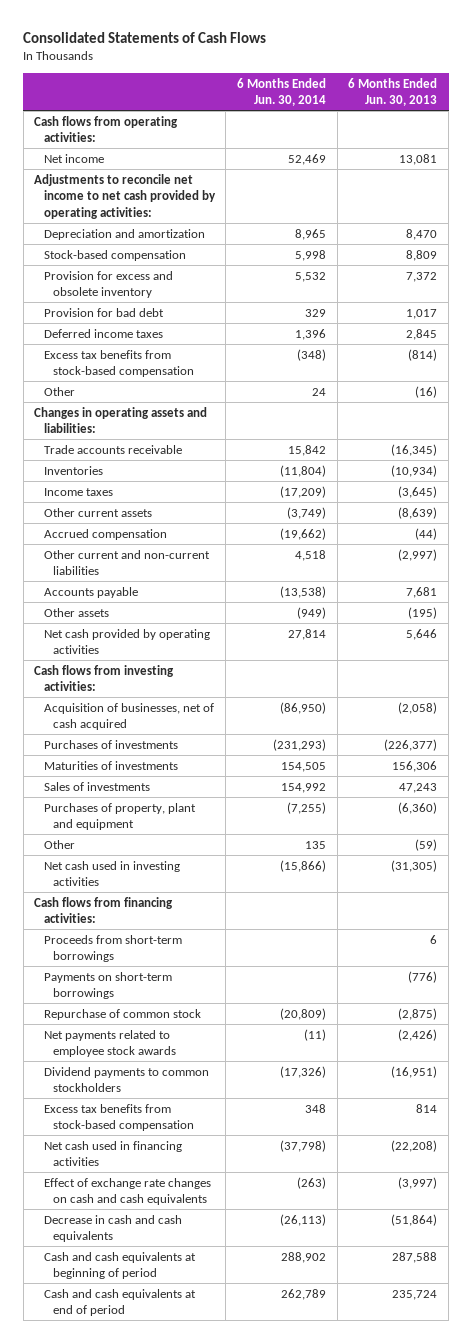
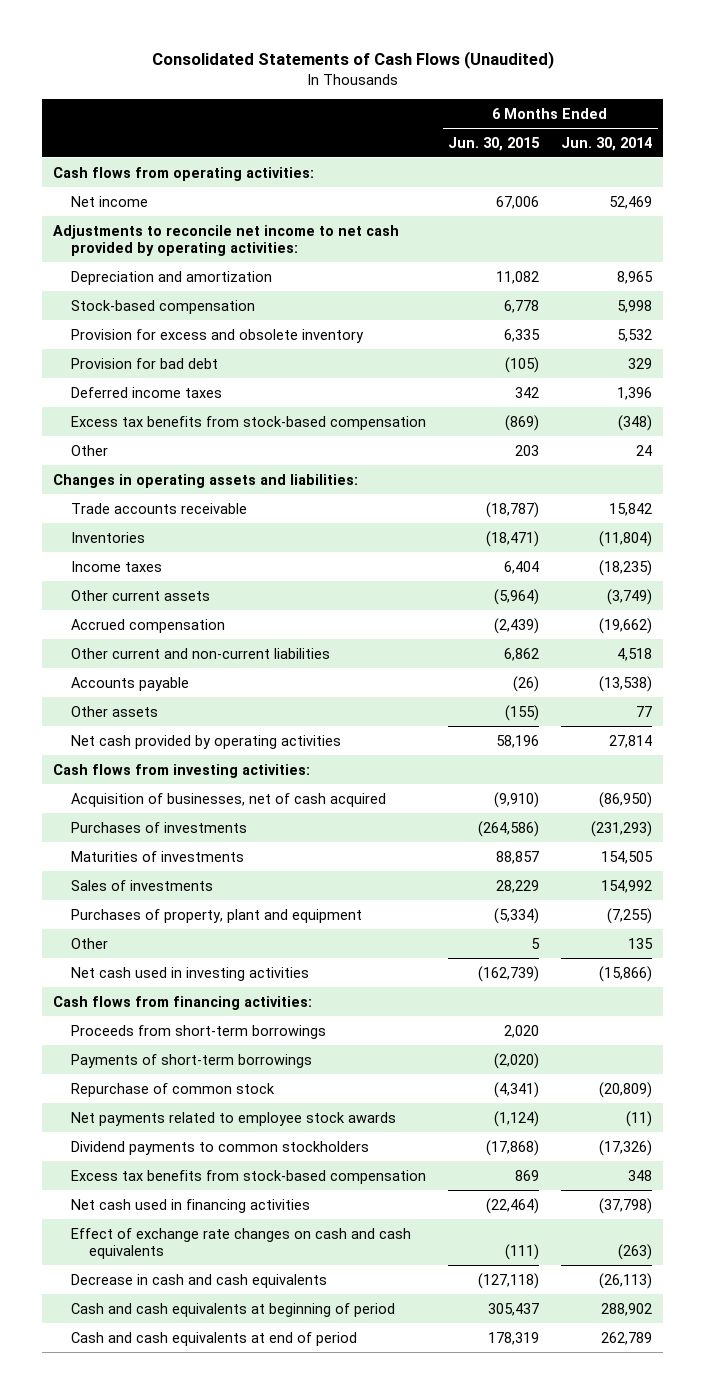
[23,31,267,43] Consolidated Statements of Cash Flows -> [151,51,554,70] Consolidated Statements of Cash Flows (Unaudited)
[348,77,438,107] 6 Months Ended Jun. 30, 2013 -> none
none -> [448,136,541,151] Jun. 30, 2015
[280,485,327,498] (17,209) -> [599,559,653,576] (18,235)
[297,606,327,619] (949) -> [636,705,653,717] 77
[43,971,172,1000] Payments on short-term borrowings -> [71,1053,313,1068] Payments of short-term borrowings

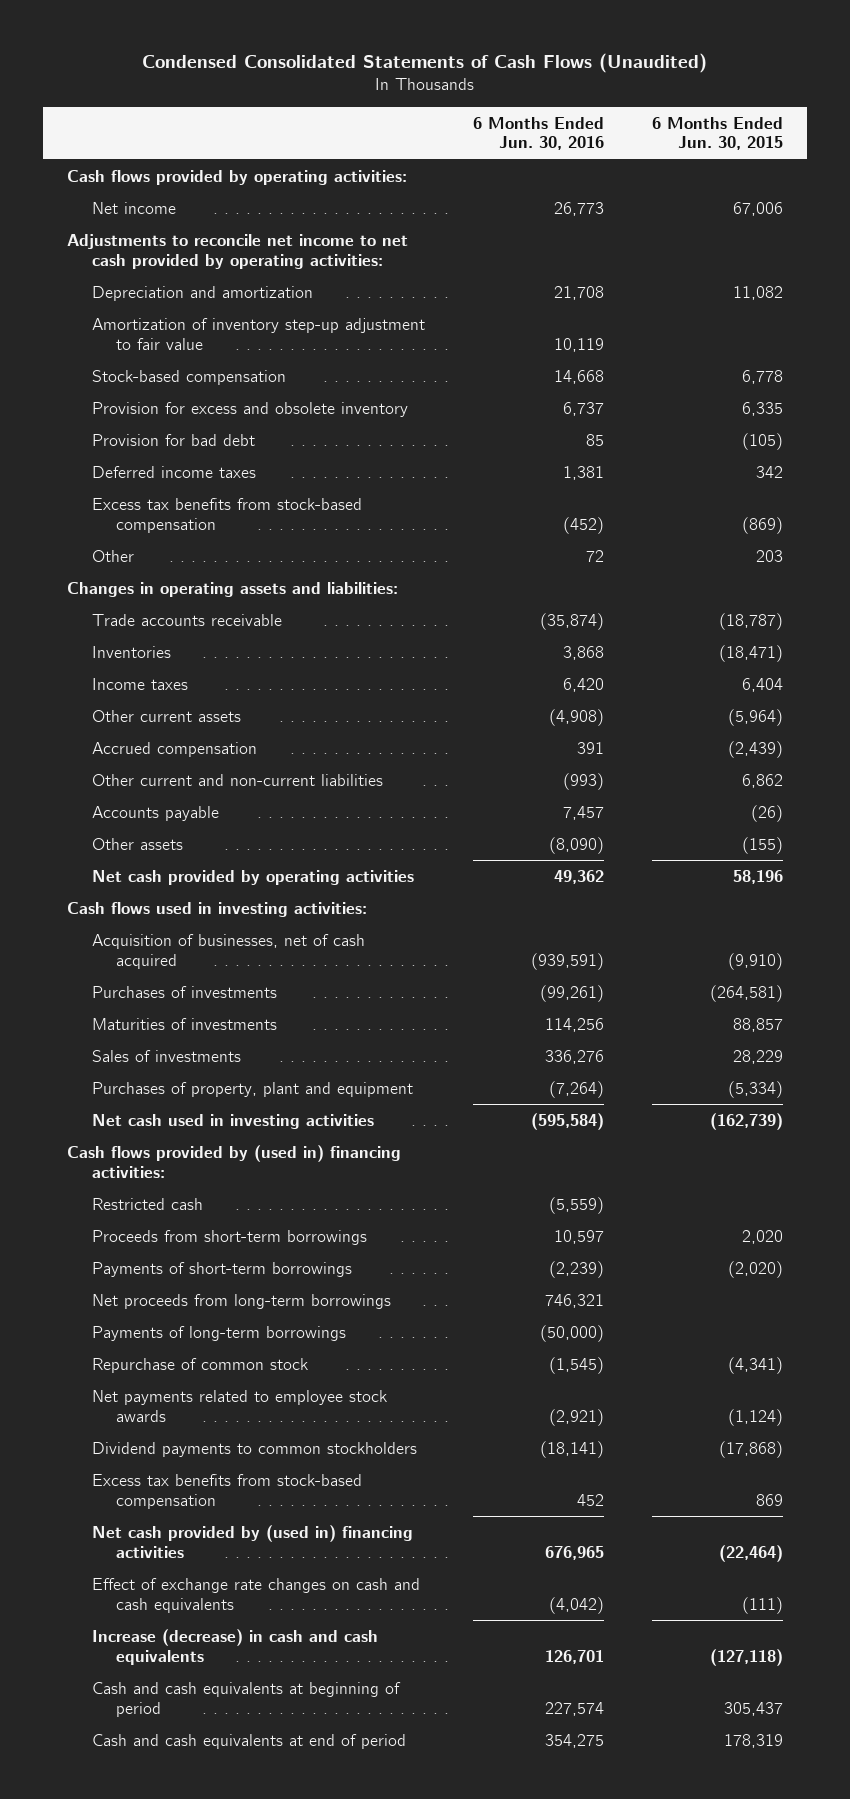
[151,51,554,70] Consolidated Statements of Cash Flows (Unaudited) -> [141,53,707,74] Condensed Consolidated Statements of Cash Flows (Unaudited)
[561,136,653,151] Jun. 30, 2014 -> none
none -> [472,116,604,151] 6 Months Ended Jun. 30, 2016
[53,166,315,181] Cash flows from operating activities: -> [66,169,407,185] Cash flows provided by operating activities:
none -> [91,317,425,350] Amortization of inventory step-up adjustment to fair value
[53,763,311,778] Cash flows from investing activities: -> [66,901,367,917] Cash flows used in investing activities:
[478,820,540,837] (264,586) -> [709,984,783,1002] (264,581)
[71,937,109,949] Other -> none
[53,995,313,1010] Cash flows from financing activities: -> [66,1144,401,1178] Cash flows provided by (used in) financing activities:
none -> [91,1197,203,1210] Restricted cash
none -> [91,1293,391,1309] Net proceeds from long-term borrowings
none -> [91,1325,346,1341] Payments of long-term borrowings
[71,1198,311,1213] Net cash used in financing activities -> [91,1524,413,1558] Net cash provided by (used in) financing activities
[71,1273,328,1288] Decrease in cash and cash equivalents -> [91,1628,378,1665] Increase (decrease) in cash and cash equivalents

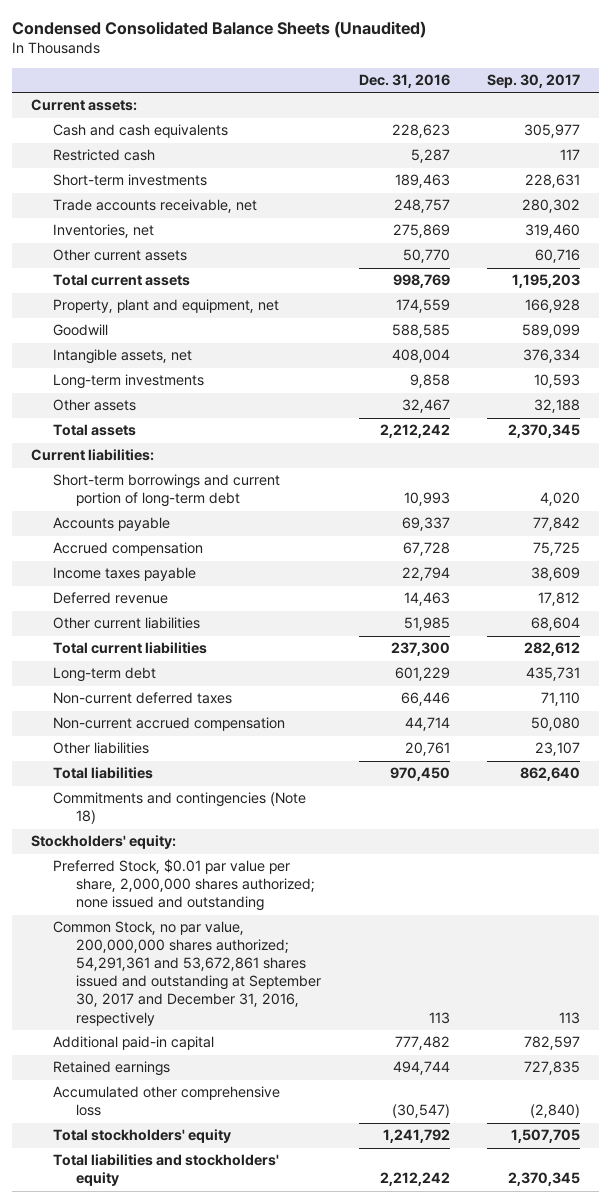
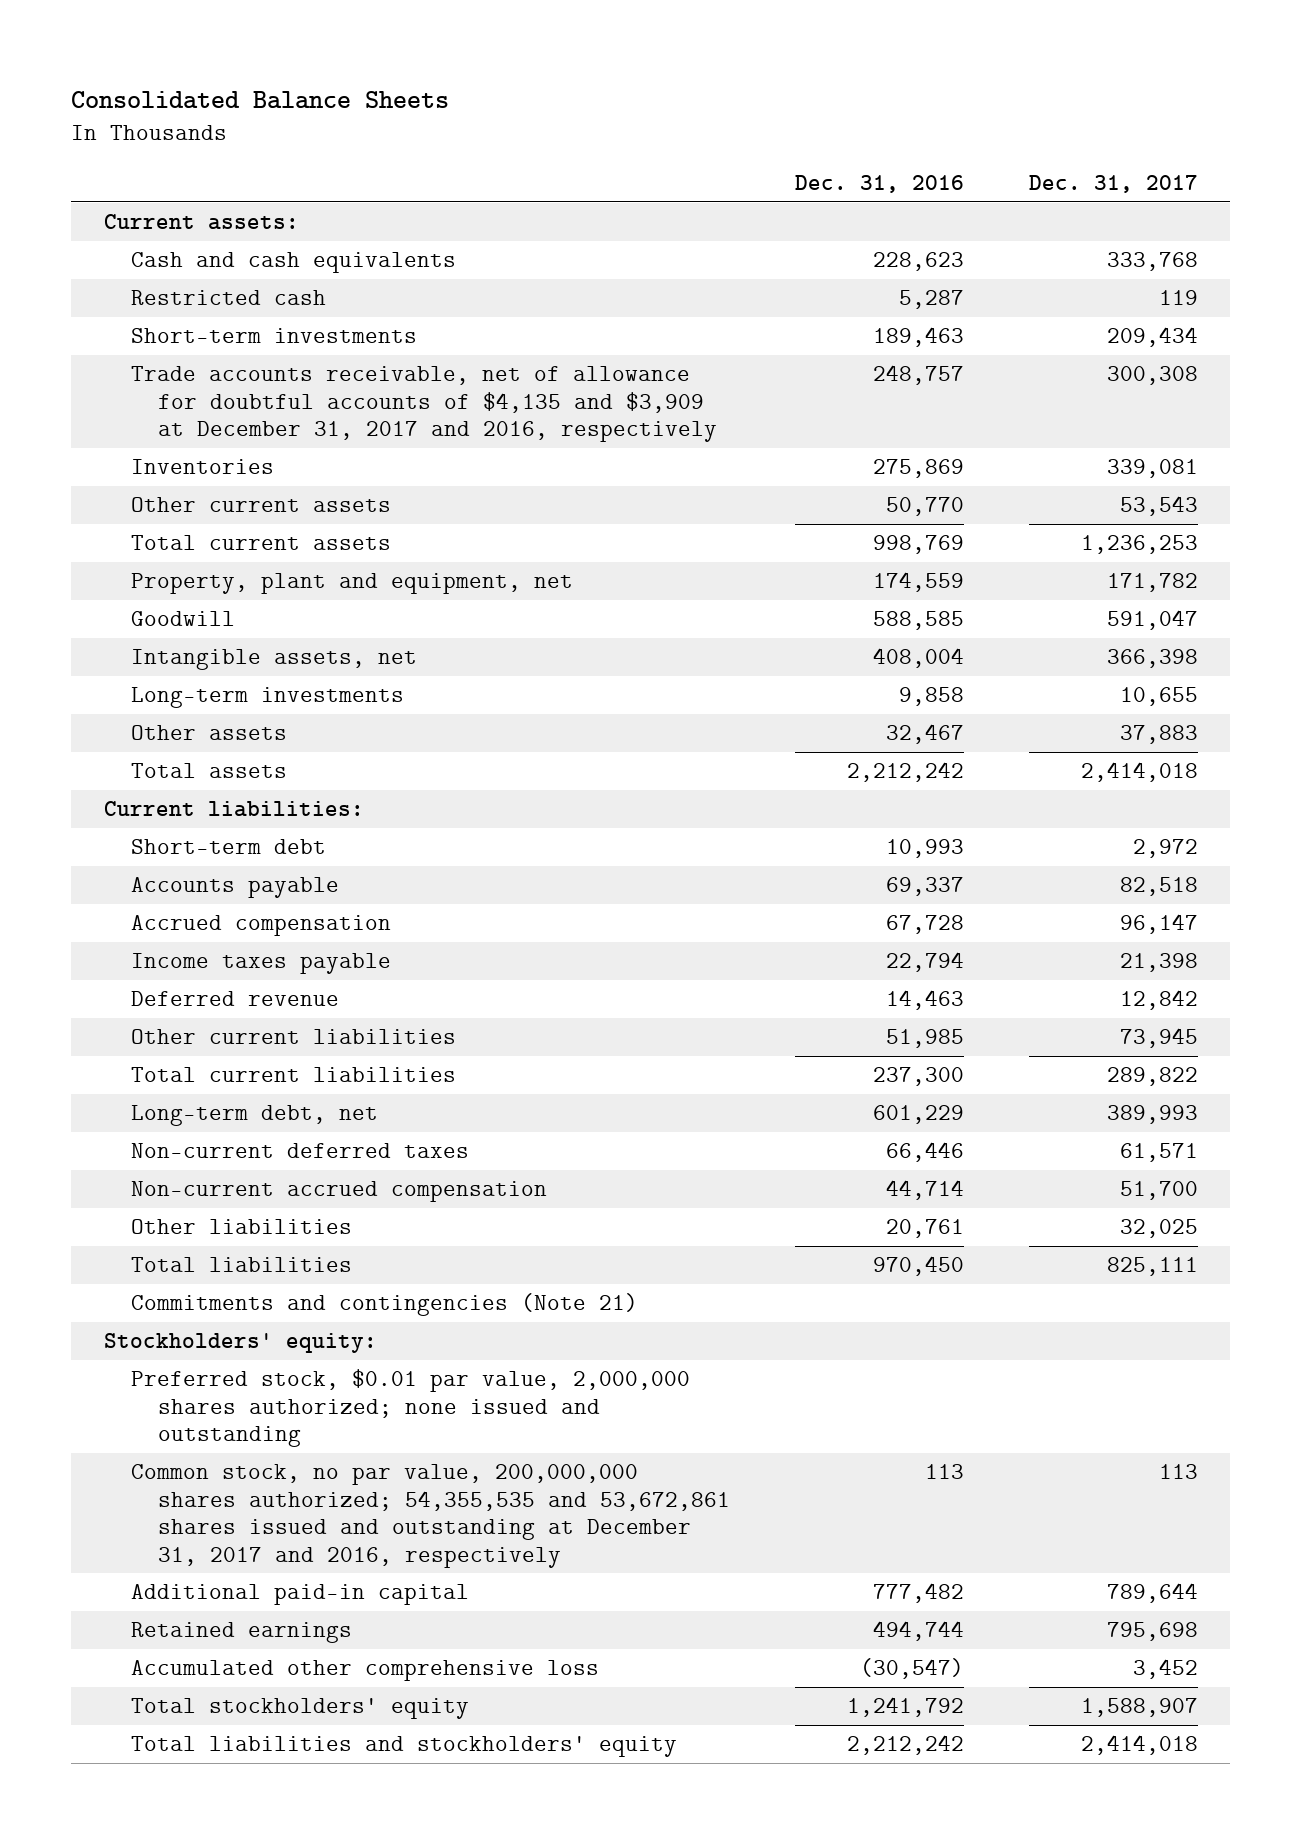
[11,20,426,38] Condensed Consolidated Balance Sheets (Unaudited) -> [71,91,450,110] Consolidated Balance Sheets
[487,73,581,88] Sep. 30, 2017 -> none
none -> [1028,175,1198,194] Dec. 31, 2017
[53,199,258,214] Trade accounts receivable, net -> [131,366,718,443] Trade accounts receivable, net of allowance for doubtful accounts of $4,135 and $3,909 at December 31, 2017 and 2016, respectively
[53,224,155,239] Inventories, net -> [131,459,275,475] Inventories
[53,474,281,508] Short-term borrowings and current portion of long-term debt -> [131,839,327,855] Short-term debt
[53,667,157,683] Long-term debt -> [131,1105,379,1127] Long-term debt, net
[53,792,307,825] Commitments and contingencies (Note 18) -> [131,1293,639,1317] Commitments and contingencies (Note 21)
[53,859,315,912] Preferred Stock, $0.01 par value per share, 2,000,000 shares authorized; none issued and outstanding -> [131,1369,691,1448] Preferred stock, $0.01 par value, 2,000,000 shares authorized; none issued and outstanding
[53,921,321,1026] Common Stock, no par value, 200,000,000 shares authorized; 54,291,361 and 53,672,861 shares issued and outstanding at September 30, 2017 and December 31, 2016, respectively -> [131,1464,731,1568] Common stock, no par value, 200,000,000 shares authorized; 54,355,535 and 53,672,861 shares issued and outstanding at December 31, 2017 and 2016, respectively

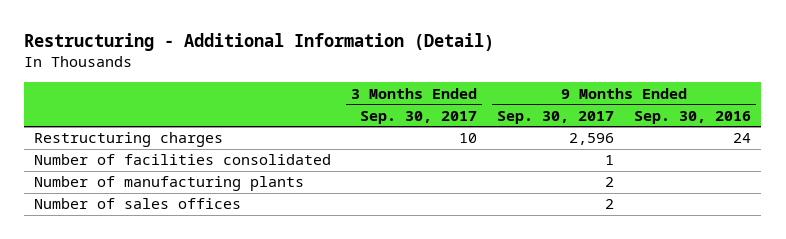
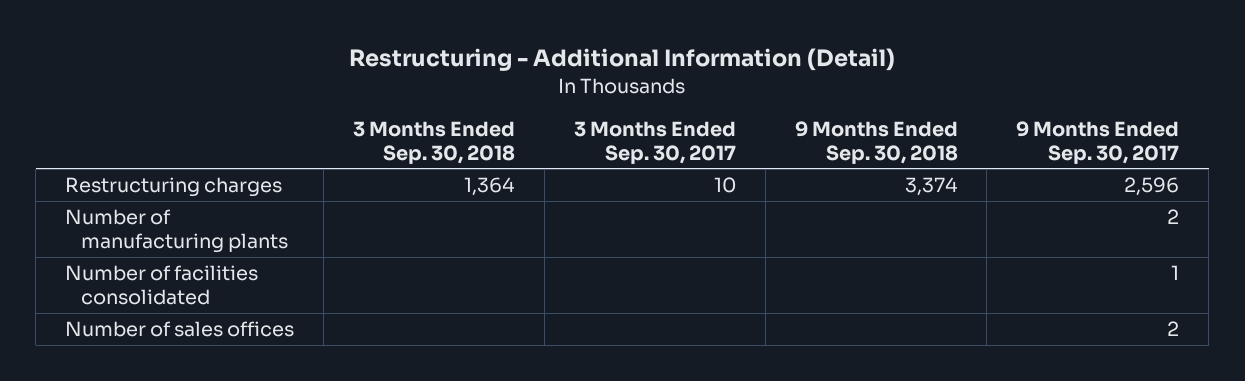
[634,110,752,124] Sep. 30, 2016 -> none
none -> [353,120,516,164] 3 Months Ended Sep. 30, 2018
none -> [794,120,958,164] 9 Months Ended Sep. 30, 2018
[34,154,332,166] Number of facilities consolidated -> [65,264,259,306] Number of facilities consolidated

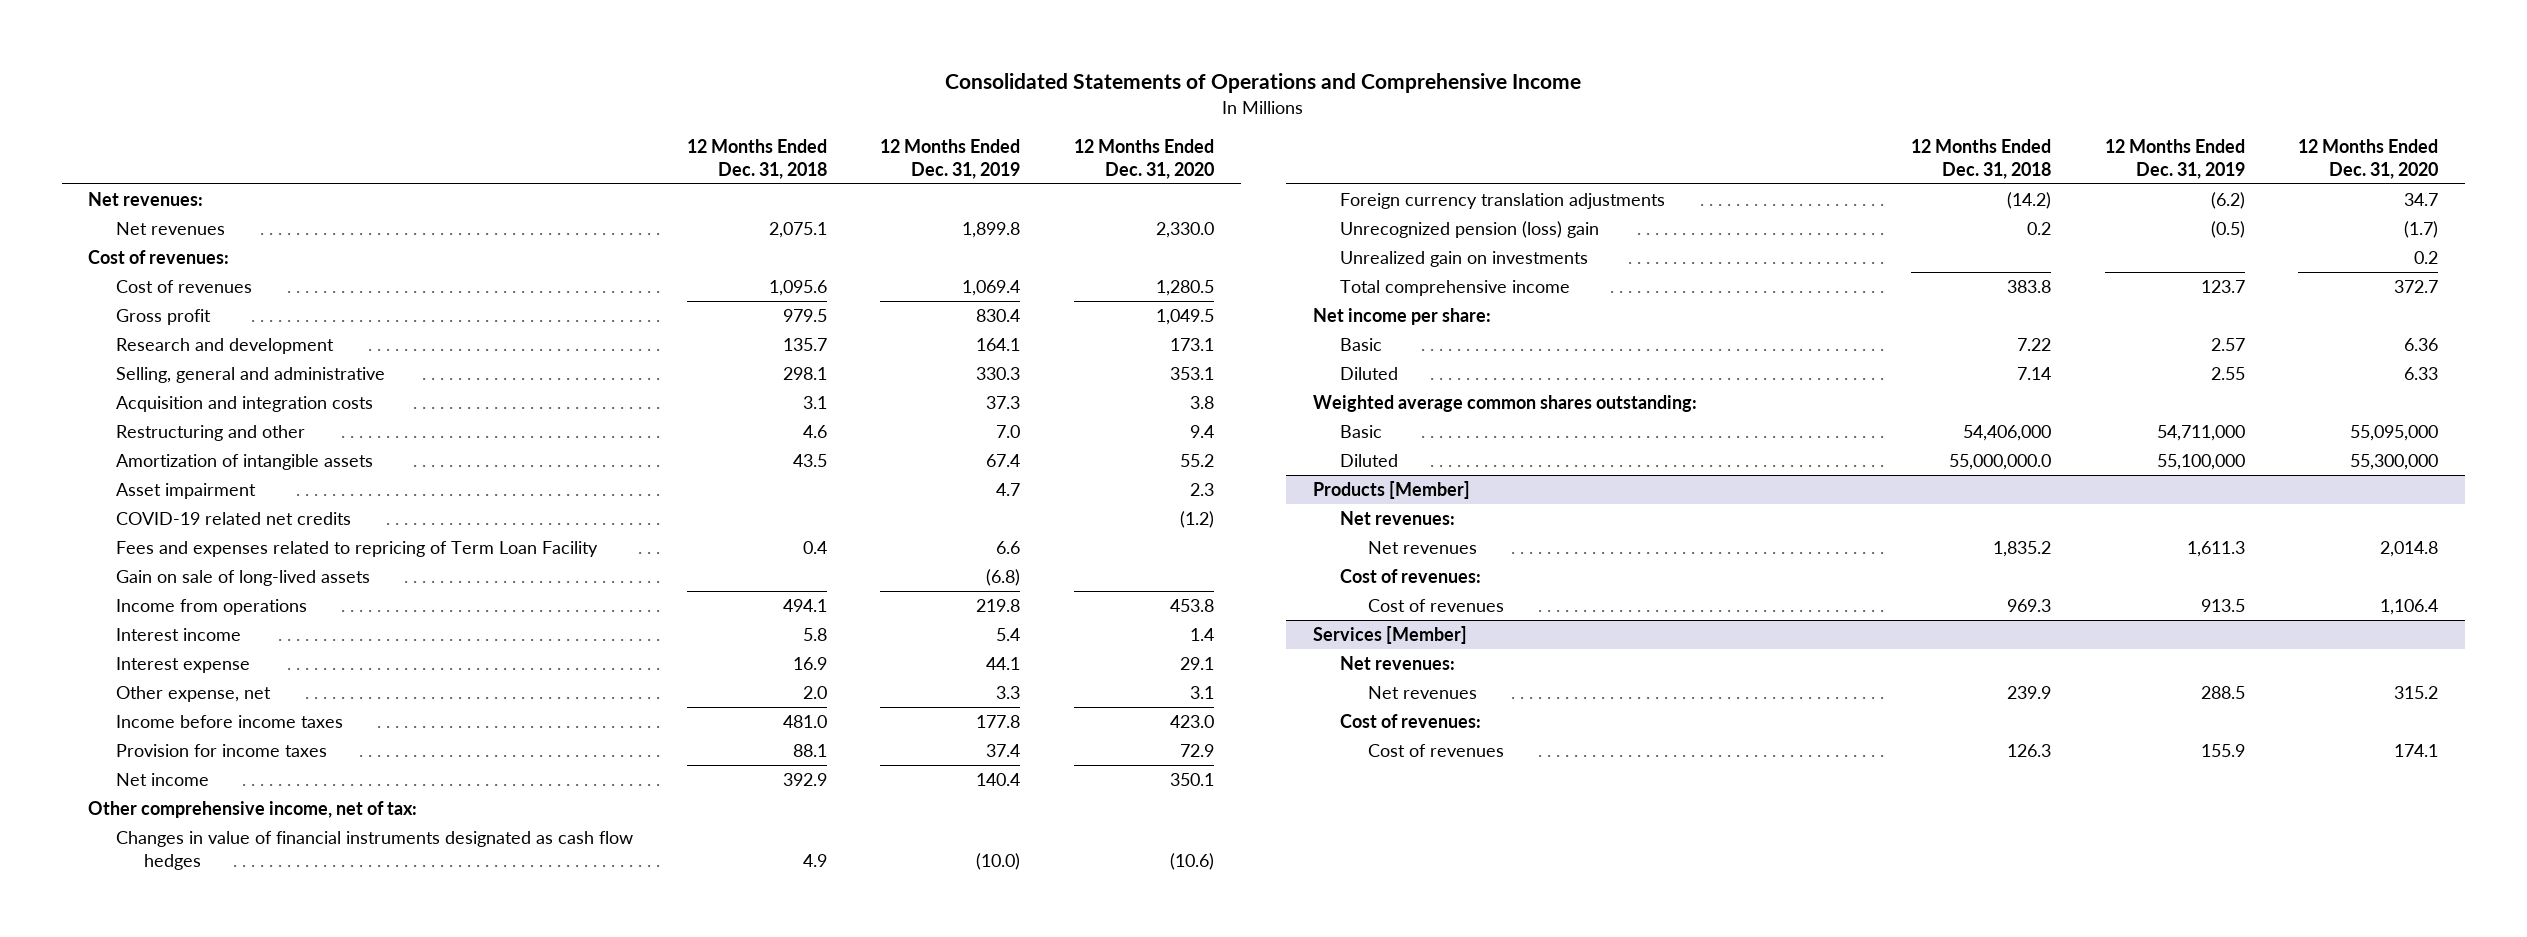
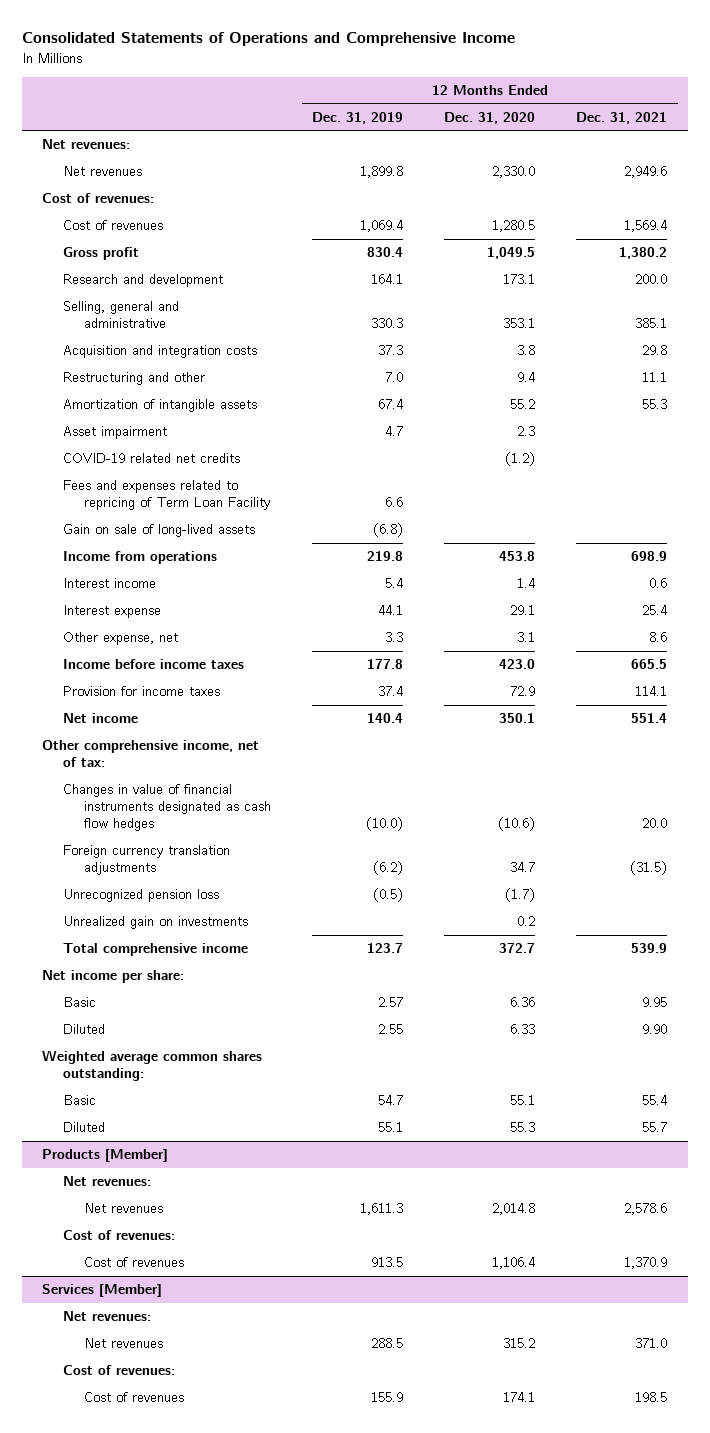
[686,138,827,179] 12 Months Ended Dec. 31, 2018 -> none
none -> [576,111,668,124] Dec. 31, 2021
[1340,220,1600,238] Unrecognized pension (loss) gain -> [63,889,220,903] Unrecognized pension loss
[2156,424,2245,441] 54,711,000 -> [378,1095,404,1106] 54.7
[2350,424,2439,441] 55,095,000 -> [510,1095,536,1106] 55.1
[2156,453,2245,470] 55,100,000 -> [378,1122,404,1133] 55.1
[2350,453,2439,470] 55,300,000 -> [510,1122,536,1133] 55.3

